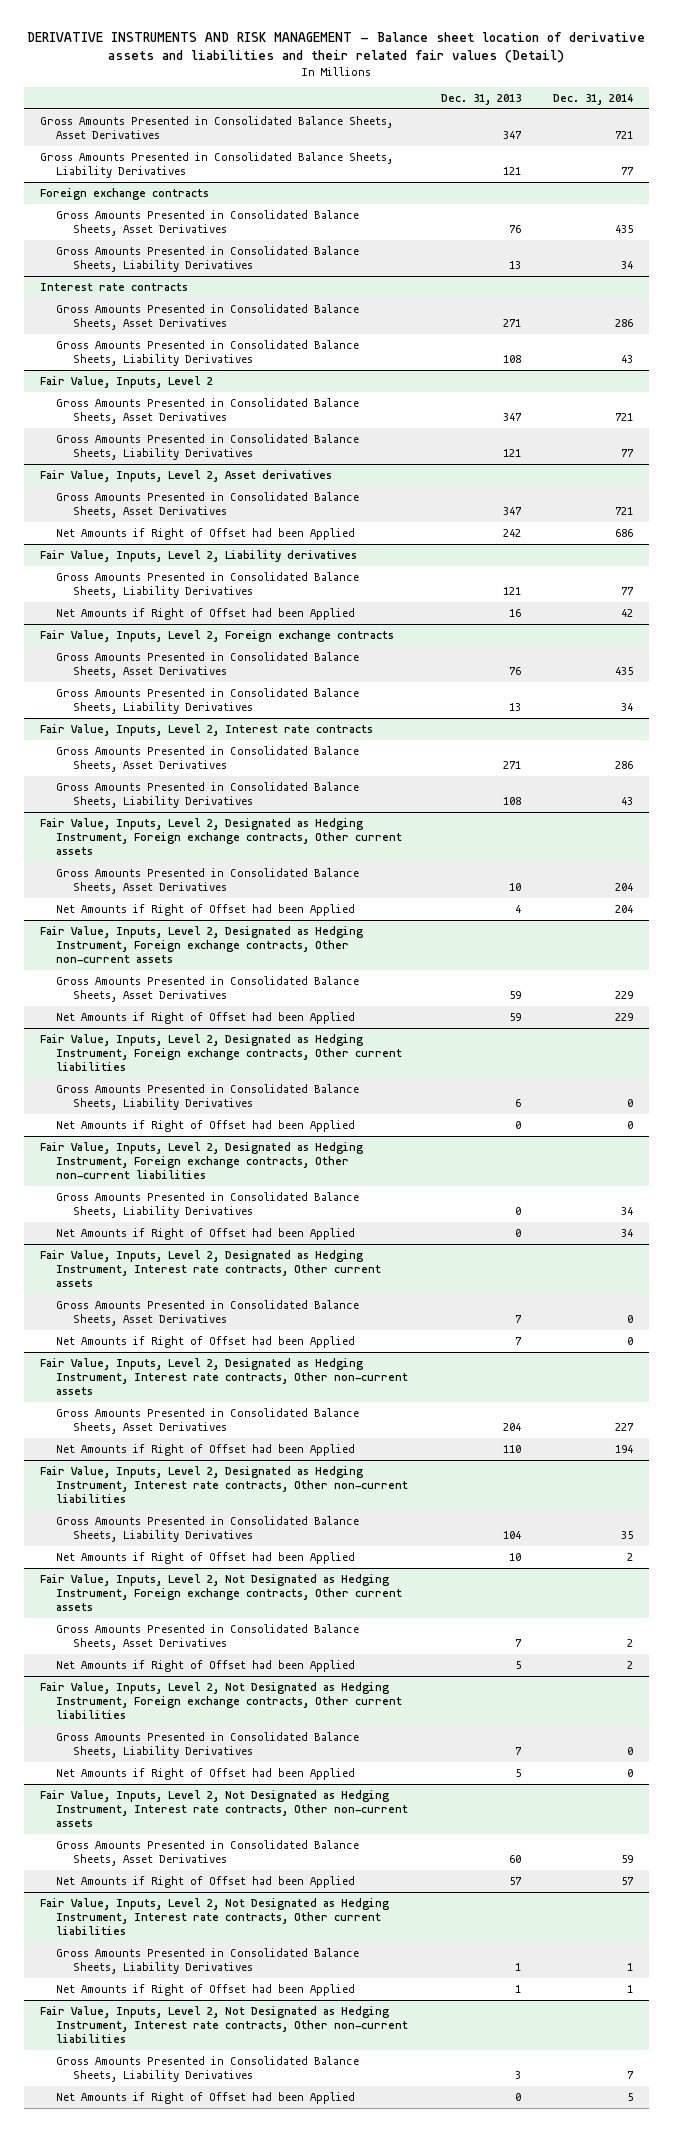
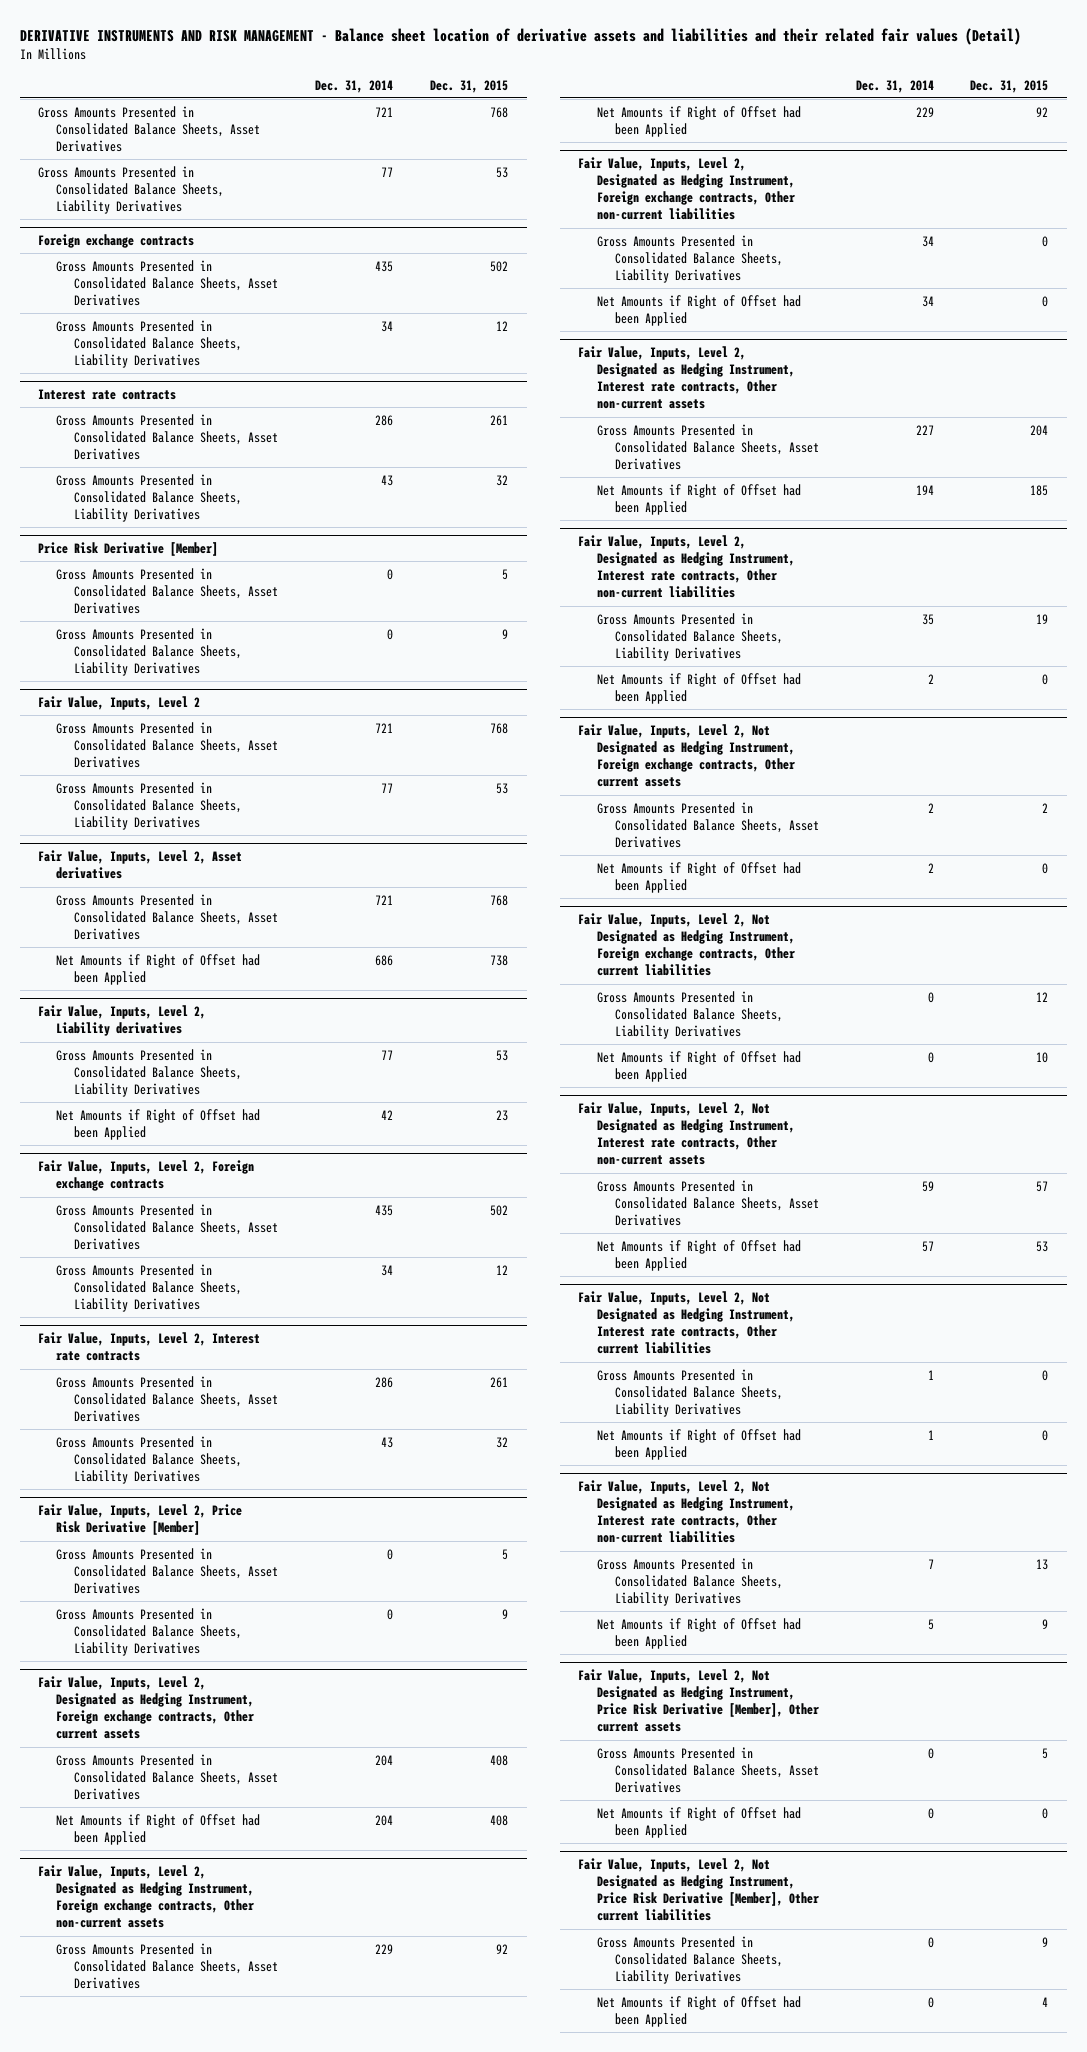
[440,93,521,105] Dec. 31, 2013 -> none
none -> [430,79,509,93] Dec. 31, 2015
none -> [38,542,219,557] Price Risk Derivative [Member]
none -> [56,567,279,614] Gross Amounts Presented in Consolidated Balance Sheets, Asset Derivatives
none -> [56,627,243,676] Gross Amounts Presented in Consolidated Balance Sheets, Liability Derivatives
none -> [38,1504,243,1536] Fair Value, Inputs, Level 2, Price Risk Derivative [Member]
none -> [56,1547,279,1594] Gross Amounts Presented in Consolidated Balance Sheets, Asset Derivatives
none -> [56,1607,243,1656] Gross Amounts Presented in Consolidated Balance Sheets, Liability Derivatives
[39,1033,403,1072] Fair Value, Inputs, Level 2, Designated as Hedging Instrument, Foreign exchange contracts, Other current liabilities -> none
[56,1083,360,1111] Gross Amounts Presented in Consolidated Balance Sheets, Liability Derivatives -> none
[56,1119,356,1132] Net Amounts if Right of Offset had been Applied -> none
[39,1249,382,1288] Fair Value, Inputs, Level 2, Designated as Hedging Instrument, Interest rate contracts, Other current assets -> none
[56,1299,360,1327] Gross Amounts Presented in Consolidated Balance Sheets, Asset Derivatives -> none
[56,1335,356,1348] Net Amounts if Right of Offset had been Applied -> none
none -> [578,1669,819,1733] Fair Value, Inputs, Level 2, Not Designated as Hedging Instrument, Price Risk Derivative [Member], Other current assets
none -> [596,1746,819,1793] Gross Amounts Presented in Consolidated Balance Sheets, Asset Derivatives
none -> [596,1806,801,1838] Net Amounts if Right of Offset had been Applied
none -> [578,1858,819,1922] Fair Value, Inputs, Level 2, Not Designated as Hedging Instrument, Price Risk Derivative [Member], Other current liabilities
none -> [596,1935,783,1984] Gross Amounts Presented in Consolidated Balance Sheets, Liability Derivatives
none -> [596,1995,801,2027] Net Amounts if Right of Offset had been Applied

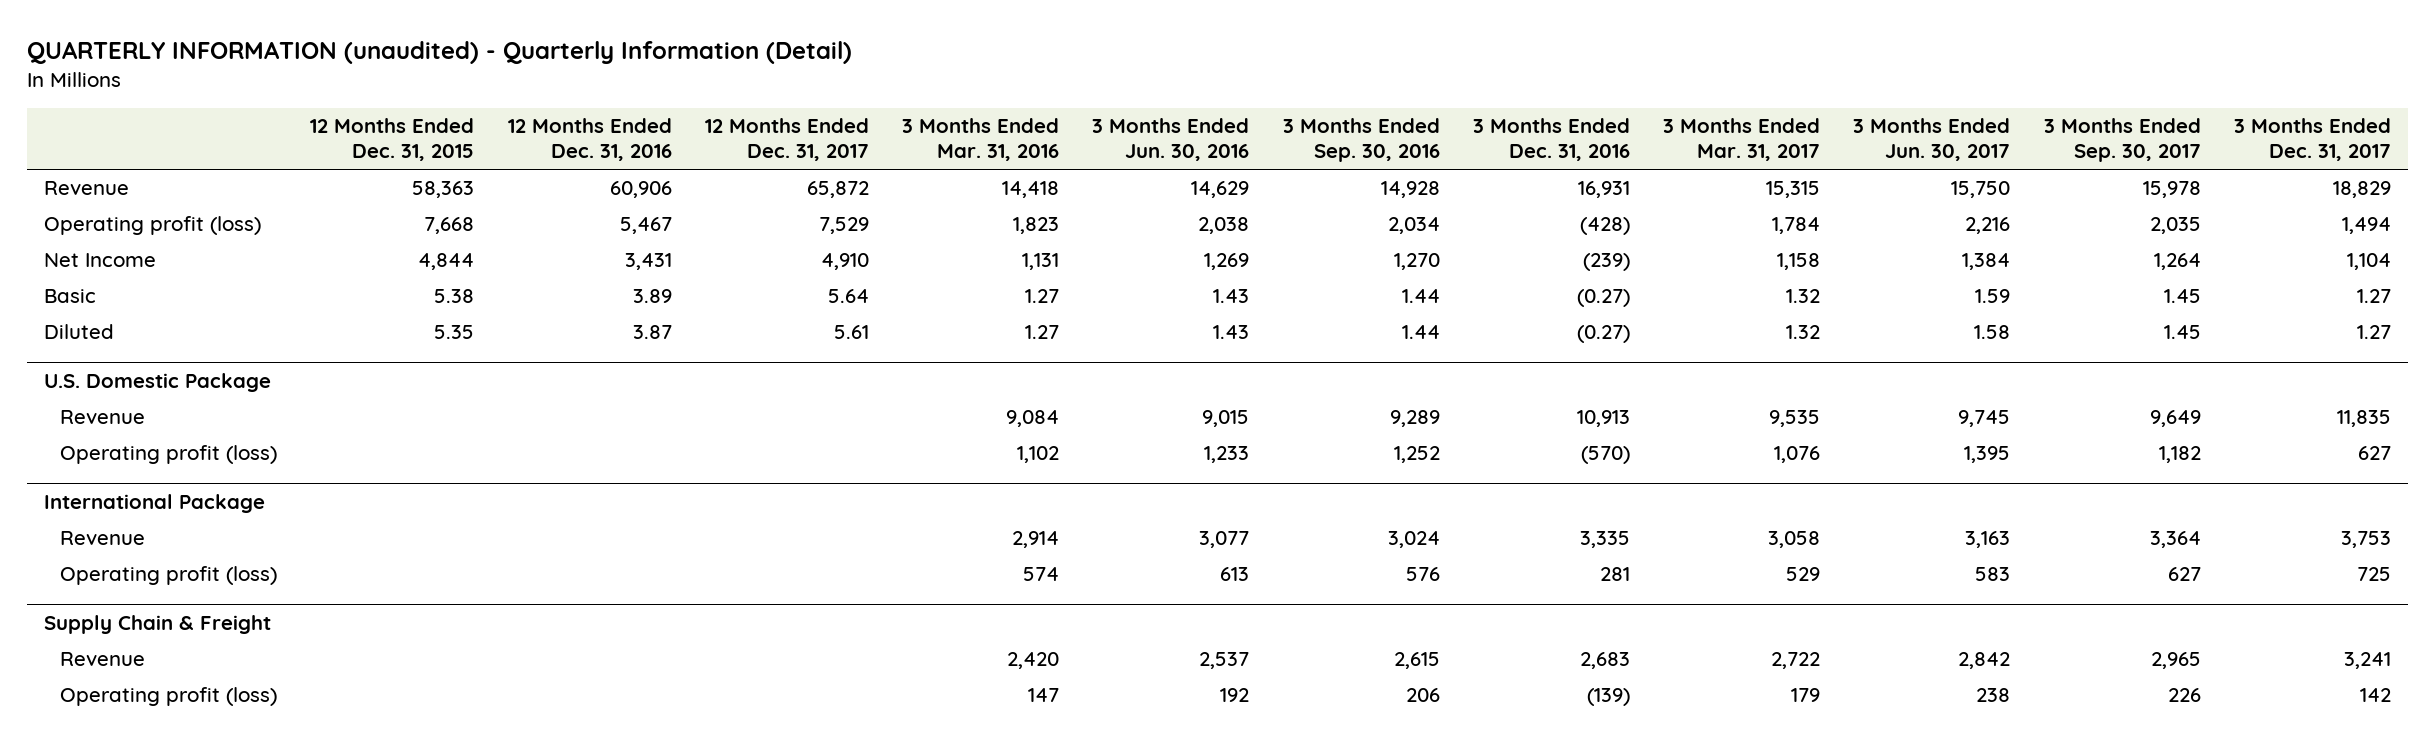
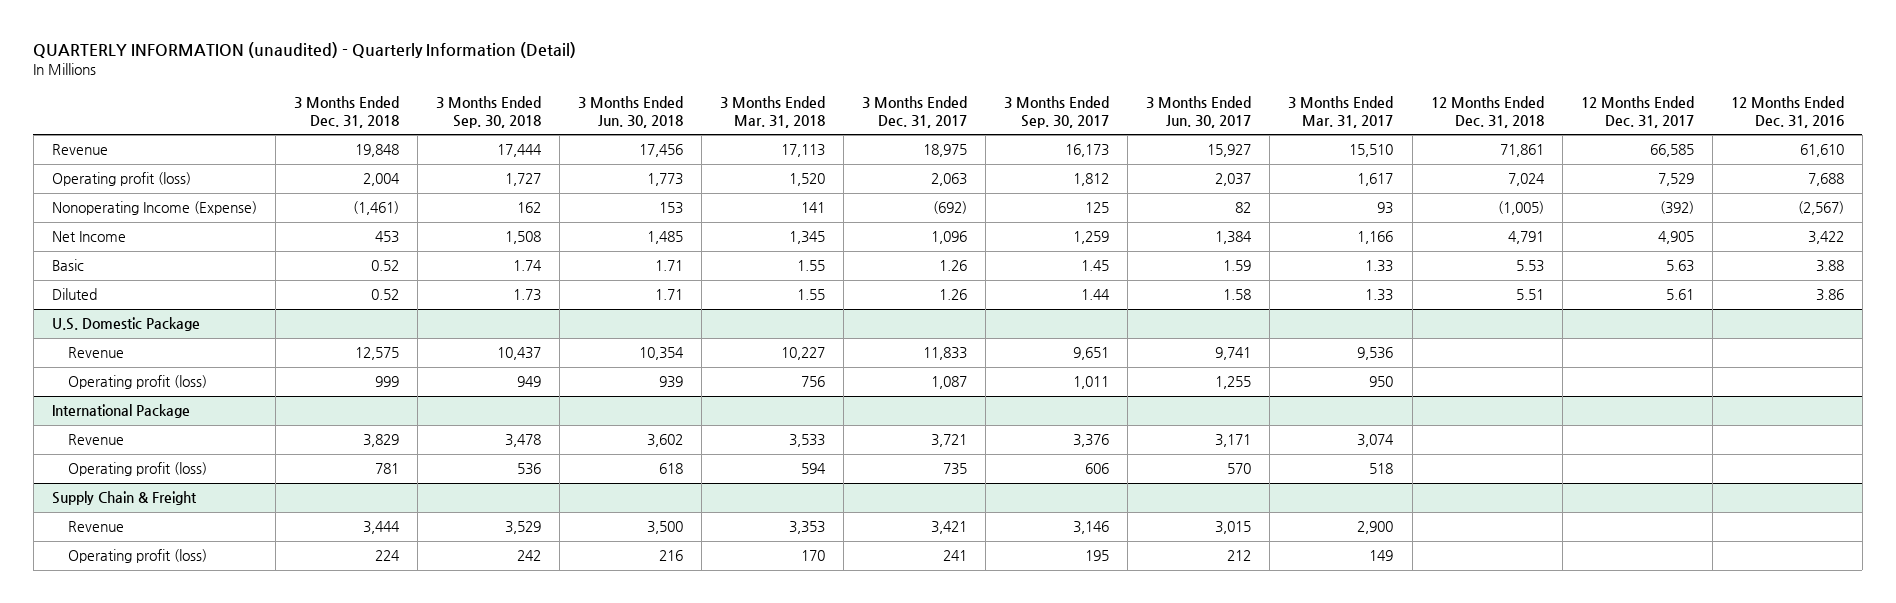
[310,118,475,162] 12 Months Ended Dec. 31, 2015 -> none
[902,118,1060,162] 3 Months Ended Mar. 31, 2016 -> none
[1092,118,1250,162] 3 Months Ended Jun. 30, 2016 -> none
[1282,118,1440,163] 3 Months Ended Sep. 30, 2016 -> none
[1472,118,1630,162] 3 Months Ended Dec. 31, 2016 -> none
none -> [294,95,400,128] 3 Months Ended Dec. 31, 2018
none -> [436,95,542,128] 3 Months Ended Sep. 30, 2018
none -> [578,95,684,128] 3 Months Ended Jun. 30, 2018
none -> [720,95,826,128] 3 Months Ended Mar. 31, 2018
none -> [1430,95,1544,128] 12 Months Ended Dec. 31, 2018
[609,181,672,199] 60,906 -> [1799,144,1844,158] 61,610
[806,181,869,199] 65,872 -> [1649,144,1694,158] 66,585
[1766,181,1821,199] 15,315 -> [1349,144,1394,158] 15,510
[1951,181,2011,199] 15,750 -> [1207,144,1252,158] 15,927
[2142,181,2201,199] 15,978 -> [1065,144,1110,158] 16,173
[2332,181,2391,199] 18,829 -> [923,144,968,158] 18,975
[619,217,672,235] 5,467 -> [1807,173,1844,187] 7,688
[1772,217,1821,235] 1,784 -> [1357,173,1394,187] 1,617
[1965,217,2011,235] 2,216 -> [1215,173,1252,187] 2,037
[2149,217,2201,235] 2,035 -> [1073,173,1110,187] 1,812
[2341,217,2391,235] 1,494 -> [931,173,968,187] 2,063
none -> [52,201,258,216] Nonoperating Income (Expense)
[624,253,672,271] 3,431 -> [1807,231,1844,245] 3,422
[820,253,869,271] 4,910 -> [1657,231,1694,245] 4,905
[1777,253,1821,271] 1,158 -> [1357,231,1394,245] 1,166
[2153,253,2201,271] 1,264 -> [1073,231,1110,245] 1,259
[2346,253,2391,271] 1,104 -> [931,231,968,245] 1,096
[632,289,672,304] 3.89 -> [1815,260,1844,273] 3.88
[827,289,869,304] 5.64 -> [1665,260,1694,273] 5.63
[1786,289,1821,304] 1.32 -> [1365,260,1394,273] 1.33
[2356,289,2391,304] 1.27 -> [939,260,968,272] 1.26
[632,325,672,340] 3.87 -> [1815,289,1844,302] 3.86
[1786,325,1821,340] 1.32 -> [1365,289,1394,302] 1.33
[2163,325,2201,340] 1.45 -> [1081,289,1111,301] 1.44
[2356,325,2391,340] 1.27 -> [939,289,968,301] 1.26
[1769,410,1821,428] 9,535 -> [1357,347,1394,361] 9,536
[1958,410,2011,428] 9,745 -> [1215,347,1252,361] 9,741
[2149,410,2201,428] 9,649 -> [1073,347,1110,361] 9,651
[2336,410,2391,428] 11,835 -> [923,347,968,361] 11,833
[1774,446,1821,464] 1,076 -> [1369,376,1394,388] 950
[1964,446,2011,464] 1,395 -> [1215,376,1252,390] 1,255
[2158,446,2201,464] 1,182 -> [1073,376,1110,390] 1,011
[2357,446,2391,461] 627 -> [931,376,968,390] 1,087
[1768,531,1821,549] 3,058 -> [1357,434,1395,448] 3,074
[1965,531,2011,549] 3,163 -> [1215,434,1252,448] 3,171
[2149,531,2201,549] 3,364 -> [1073,434,1110,448] 3,376
[2340,531,2391,549] 3,753 -> [931,434,968,448] 3,721
[1786,567,1821,582] 529 -> [1369,463,1394,475] 518
[1975,567,2011,582] 583 -> [1227,463,1252,475] 570
[2167,567,2201,582] 627 -> [1085,463,1110,475] 606
[2356,567,2391,582] 725 -> [943,463,968,476] 735
[1771,652,1821,670] 2,722 -> [1357,521,1394,535] 2,900
[1958,652,2011,670] 2,842 -> [1215,521,1252,535] 3,015
[2150,652,2201,670] 2,965 -> [1073,521,1110,535] 3,146
[2343,652,2391,670] 3,241 -> [931,521,968,535] 3,421
[1791,688,1821,703] 179 -> [1369,550,1394,562] 149
[1976,688,2011,703] 238 -> [1227,550,1252,562] 212
[2167,688,2201,703] 226 -> [1085,550,1110,562] 195
[2359,688,2391,703] 142 -> [943,550,968,562] 241

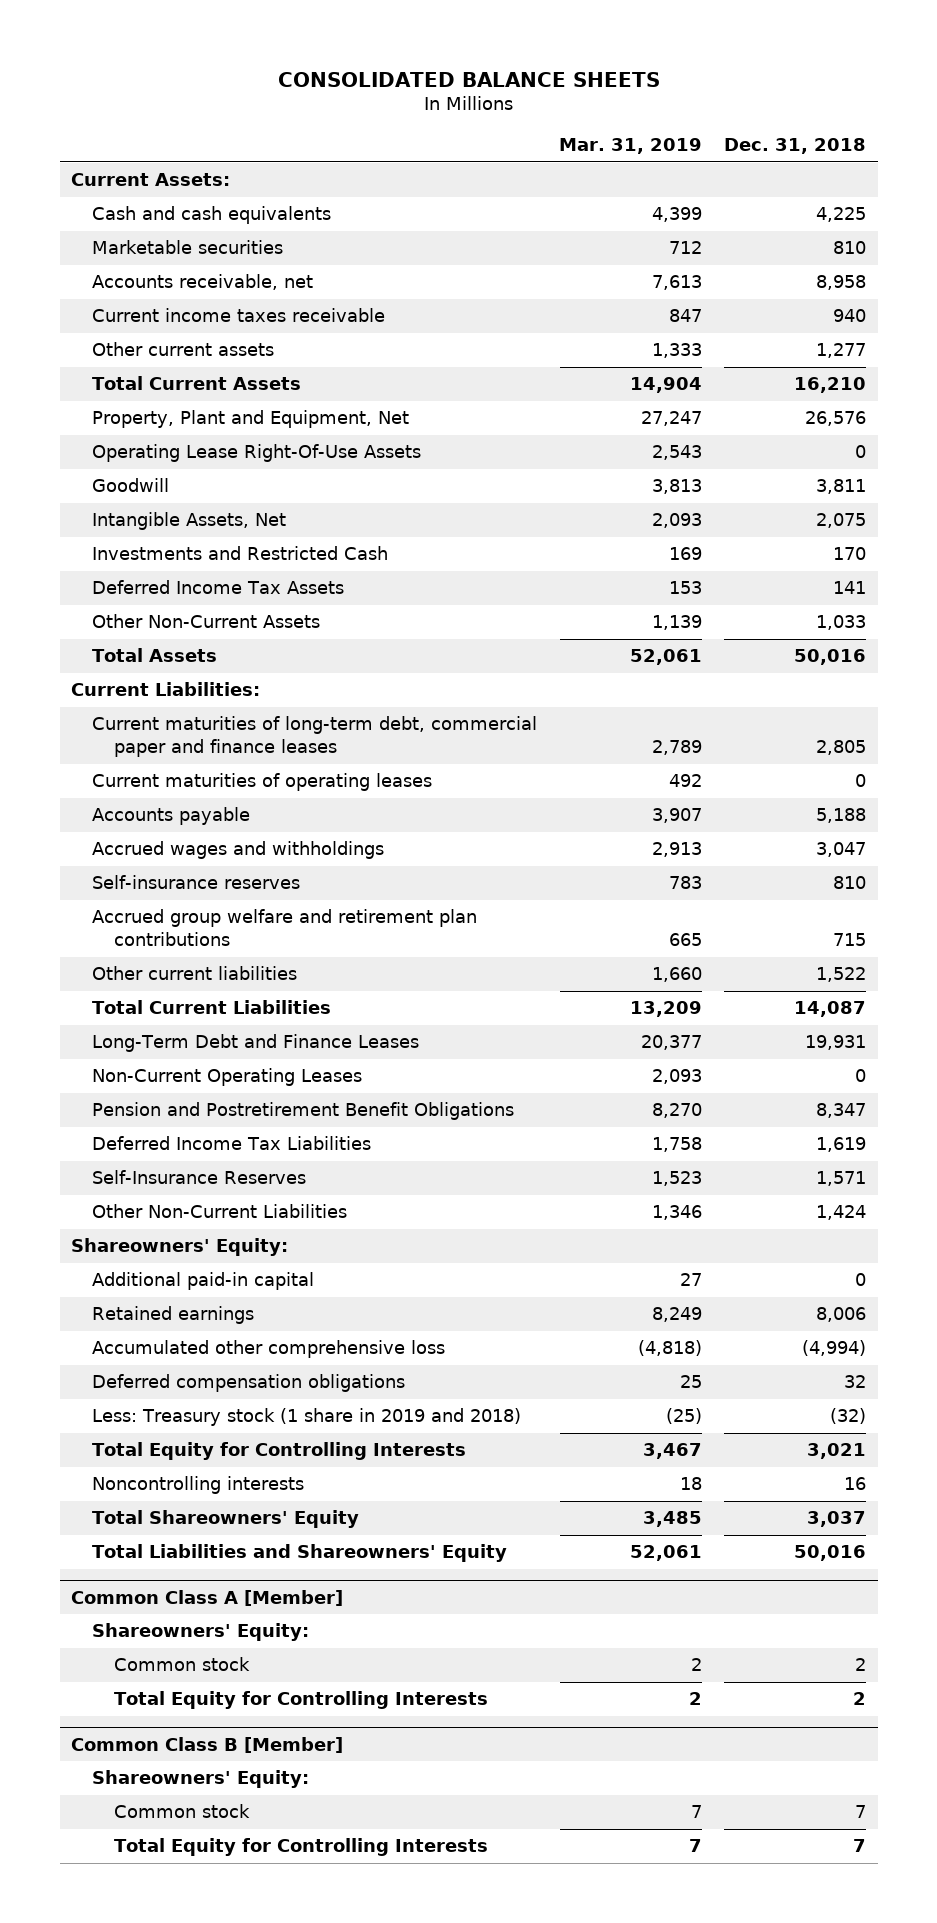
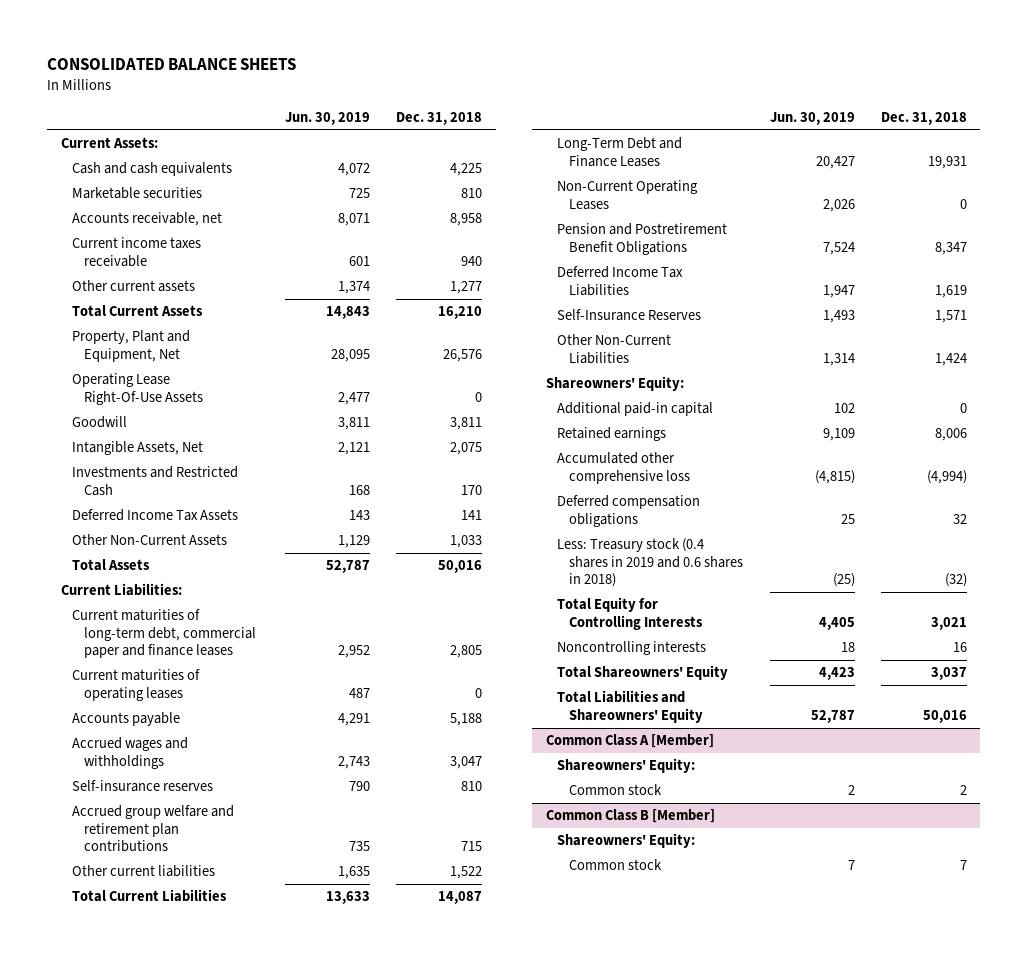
[559,137,703,154] Mar. 31, 2019 -> none
none -> [284,112,370,126] Jun. 30, 2019
[92,1408,522,1427] Less: Treasury stock (1 share in 2019 and 2018) -> [557,538,743,588] Less: Treasury stock (0.4 shares in 2019 and 0.6 shares in 2018)
[114,1691,489,1710] Total Equity for Controlling Interests -> none
[114,1838,489,1857] Total Equity for Controlling Interests -> none

